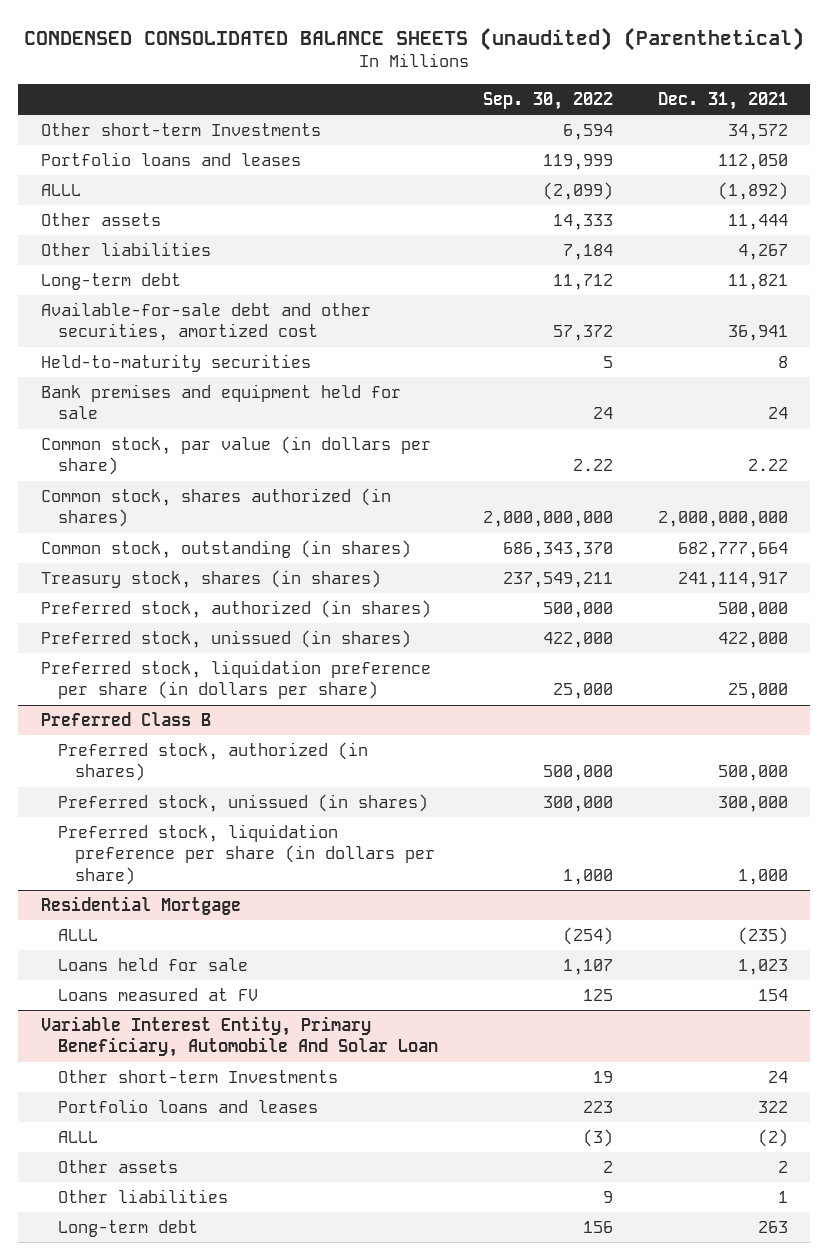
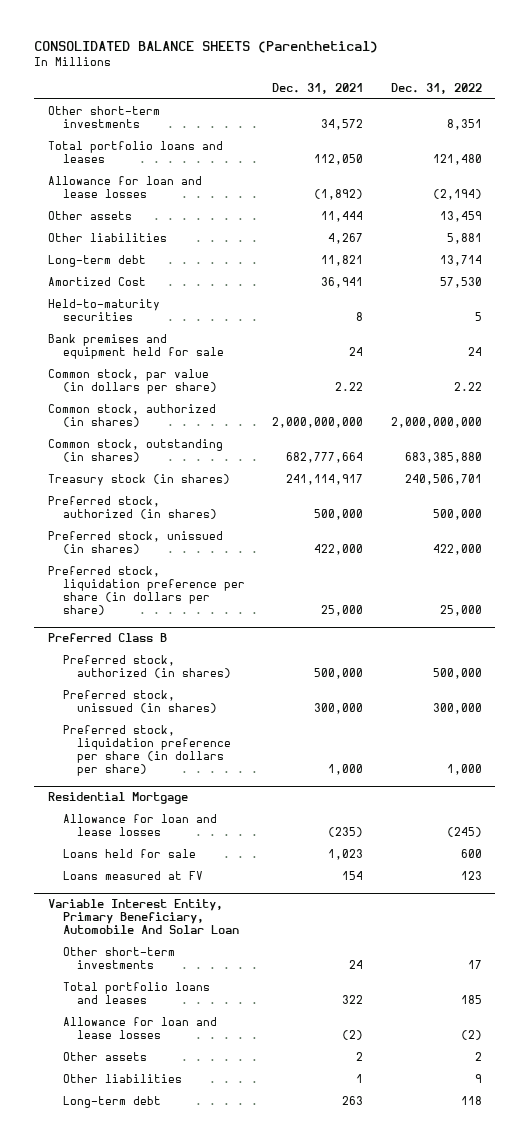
[24,26,805,51] CONDENSED CONSOLIDATED BALANCE SHEETS (unaudited) (Parenthetical) -> [34,41,379,54] CONSOLIDATED BALANCE SHEETS (Parenthetical)
[482,92,613,111] Sep. 30, 2022 -> none
none -> [390,83,482,95] Dec. 31, 2022
[40,122,321,136] Other short-term Investments -> [47,106,160,128] Other short-term investments
[40,151,301,166] Portfolio loans and leases -> [47,141,223,163] Total portfolio loans and leases
[40,183,81,196] ALLL -> [47,176,202,198] Allowance for loan and lease losses
[40,301,371,342] Available-for-sale debt and other securities, amortized cost -> [47,277,146,287] Amortized Cost
[40,487,391,528] Common stock, shares authorized (in shares) -> [47,404,216,427] Common stock, authorized (in shares)
[40,569,381,588] Treasury stock, shares (in shares) -> [47,474,230,487] Treasury stock (in shares)
[57,928,98,941] ALLL -> [62,814,217,836] Allowance for loan and lease losses
[57,1069,338,1083] Other short-term Investments -> [62,947,175,969] Other short-term investments
[57,1098,318,1113] Portfolio loans and leases -> [62,982,210,1004] Total portfolio loans and leases
[57,1130,98,1143] ALLL -> [62,1017,217,1039] Allowance for loan and lease losses

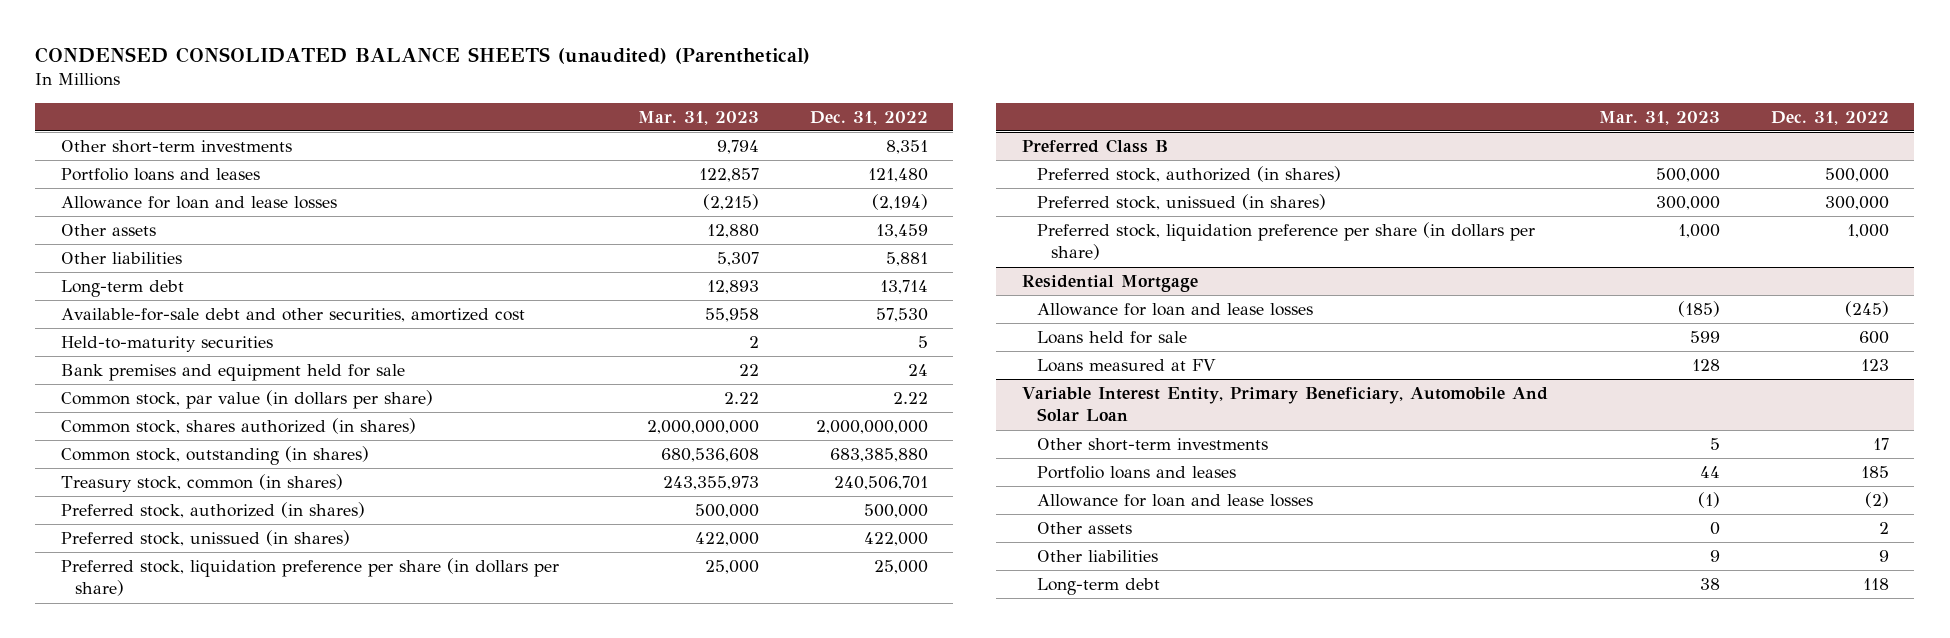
[34,41,379,54] CONSOLIDATED BALANCE SHEETS (Parenthetical) -> [35,47,811,65] CONDENSED CONSOLIDATED BALANCE SHEETS (unaudited) (Parenthetical)
[272,83,364,95] Dec. 31, 2021 -> none
none -> [637,110,759,125] Mar. 31, 2023
[47,141,223,163] Total portfolio loans and leases -> [60,168,260,182] Portfolio loans and leases
[47,277,146,287] Amortized Cost -> [60,308,525,323] Available-for-sale debt and other securities, amortized cost
[47,404,216,427] Common stock, authorized (in shares) -> [60,418,416,435] Common stock, shares authorized (in shares)
[47,474,230,487] Treasury stock (in shares) -> [60,474,343,493] Treasury stock, common (in shares)
[62,982,210,1004] Total portfolio loans and leases -> [1036,466,1236,480] Portfolio loans and leases

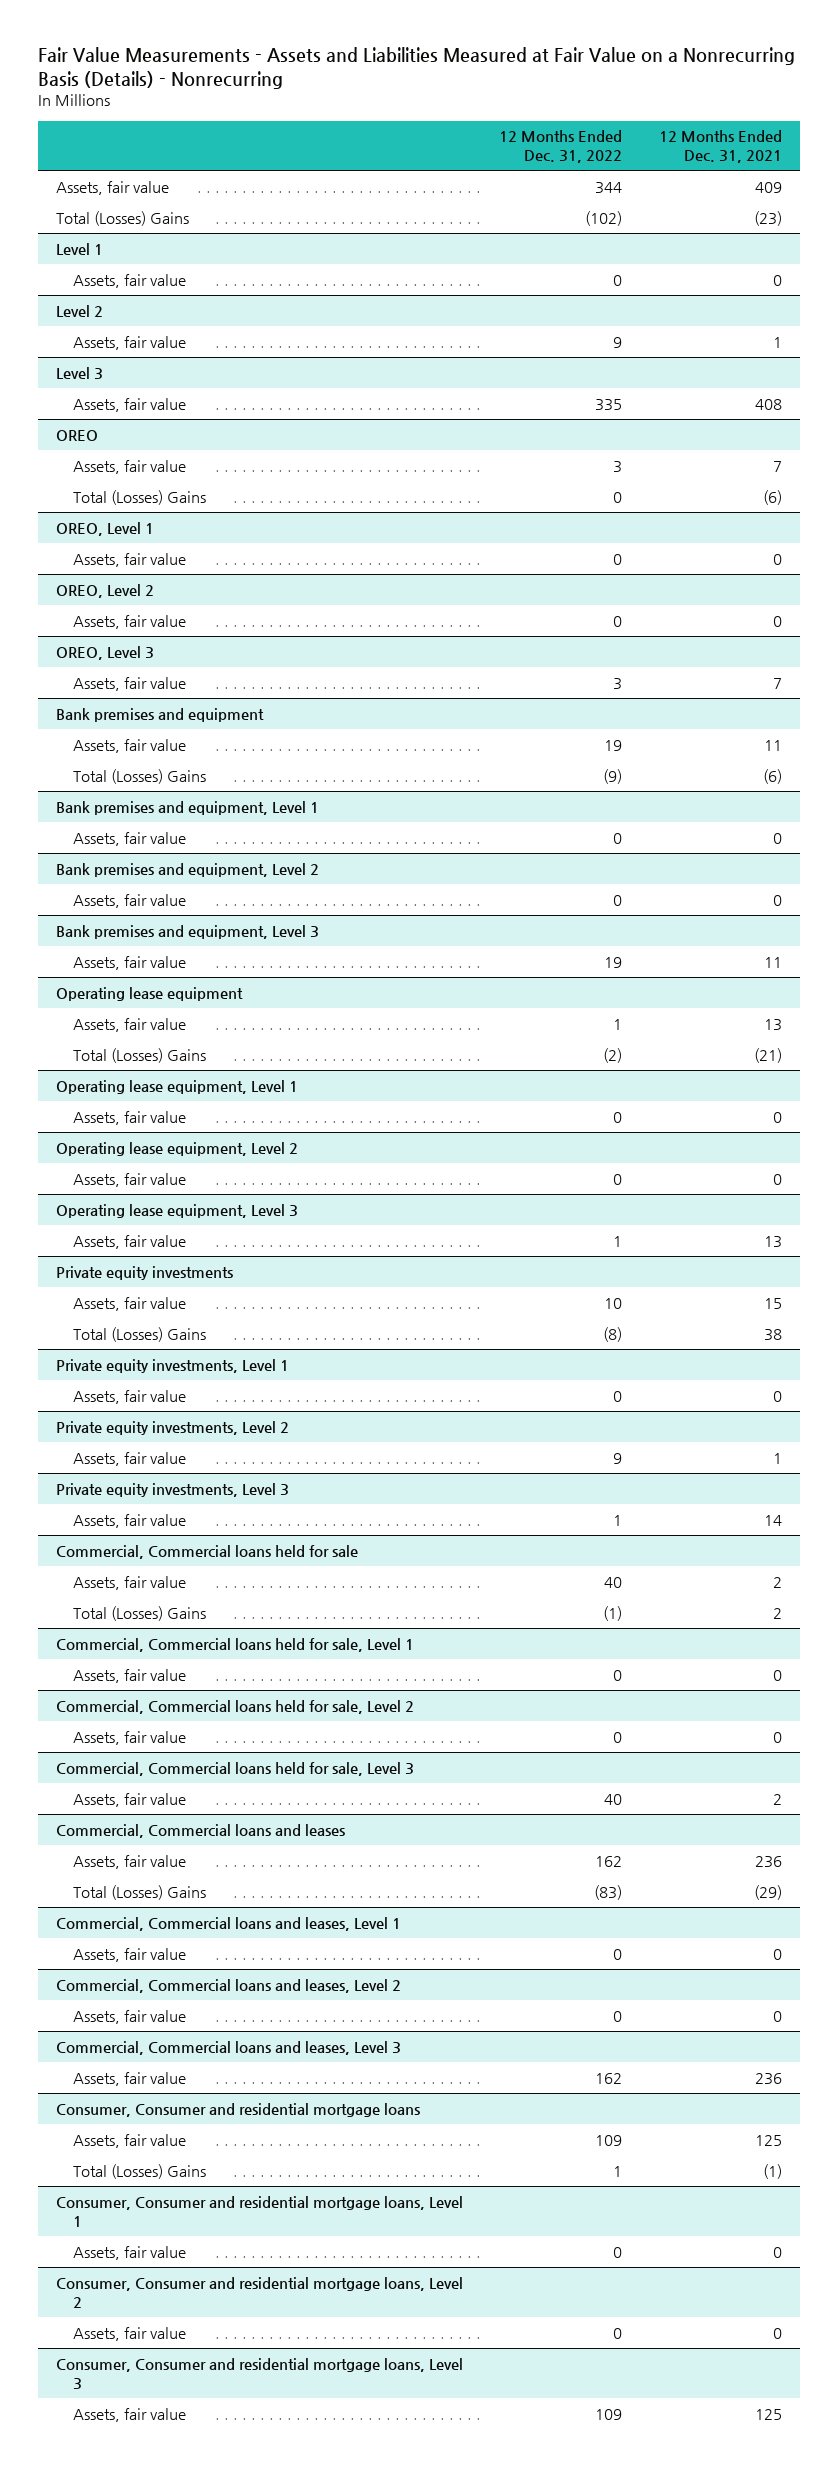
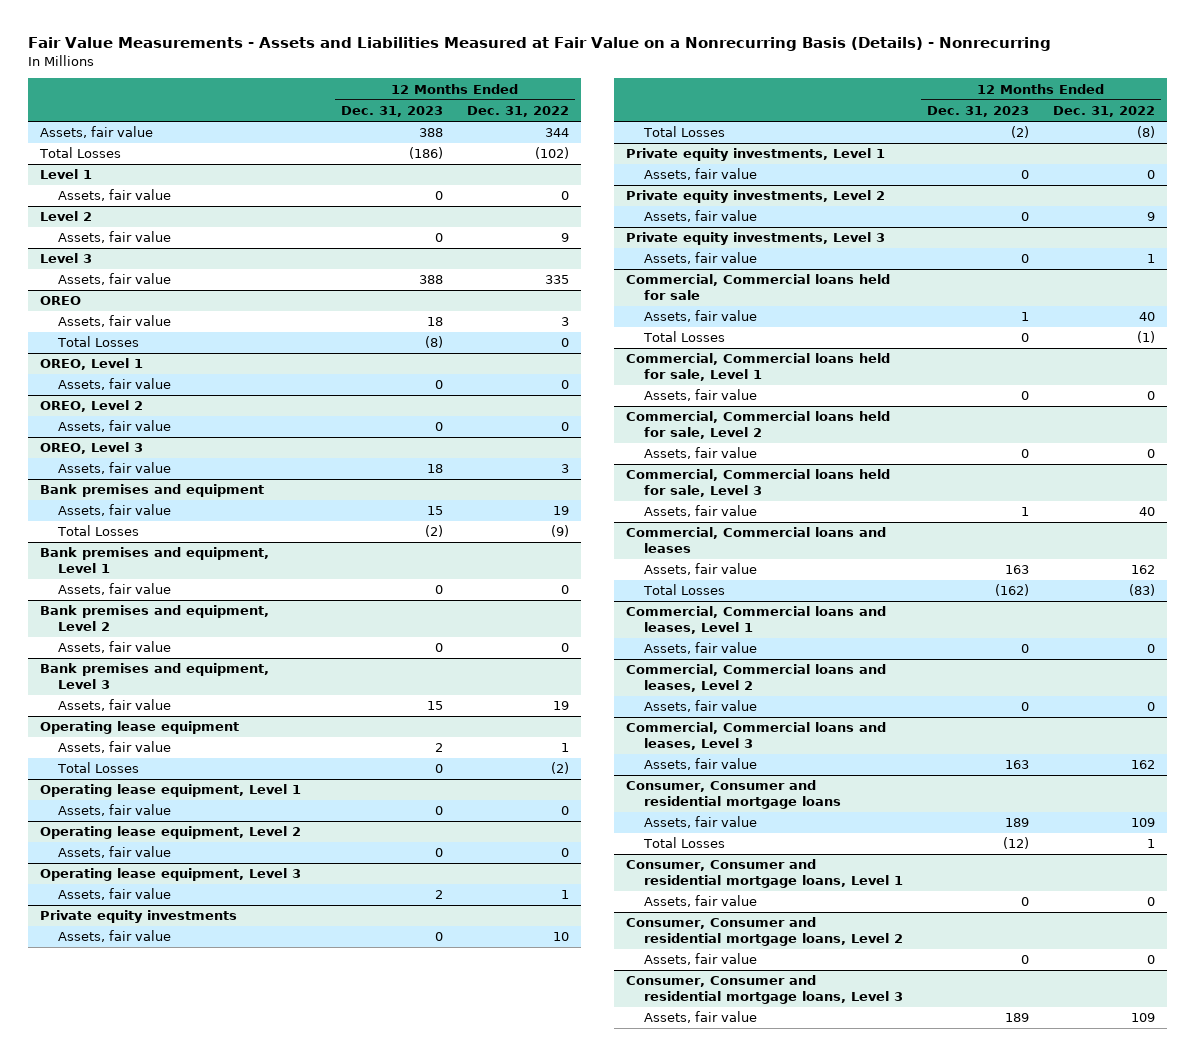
[658,130,782,164] 12 Months Ended Dec. 31, 2021 -> none
none -> [341,106,444,118] Dec. 31, 2023
[55,210,189,226] Total (Losses) Gains -> [39,147,122,159] Total Losses
[72,489,206,505] Total (Losses) Gains -> [57,336,140,348] Total Losses
[72,768,206,784] Total (Losses) Gains -> [57,525,140,537] Total Losses
[72,1047,206,1063] Total (Losses) Gains -> [57,762,140,774] Total Losses
[72,1326,206,1342] Total (Losses) Gains -> [642,126,725,138] Total Losses
[72,1605,206,1621] Total (Losses) Gains -> [642,331,725,343] Total Losses
[72,1884,206,1900] Total (Losses) Gains -> [642,584,725,596] Total Losses
[72,2163,206,2179] Total (Losses) Gains -> [642,837,725,849] Total Losses

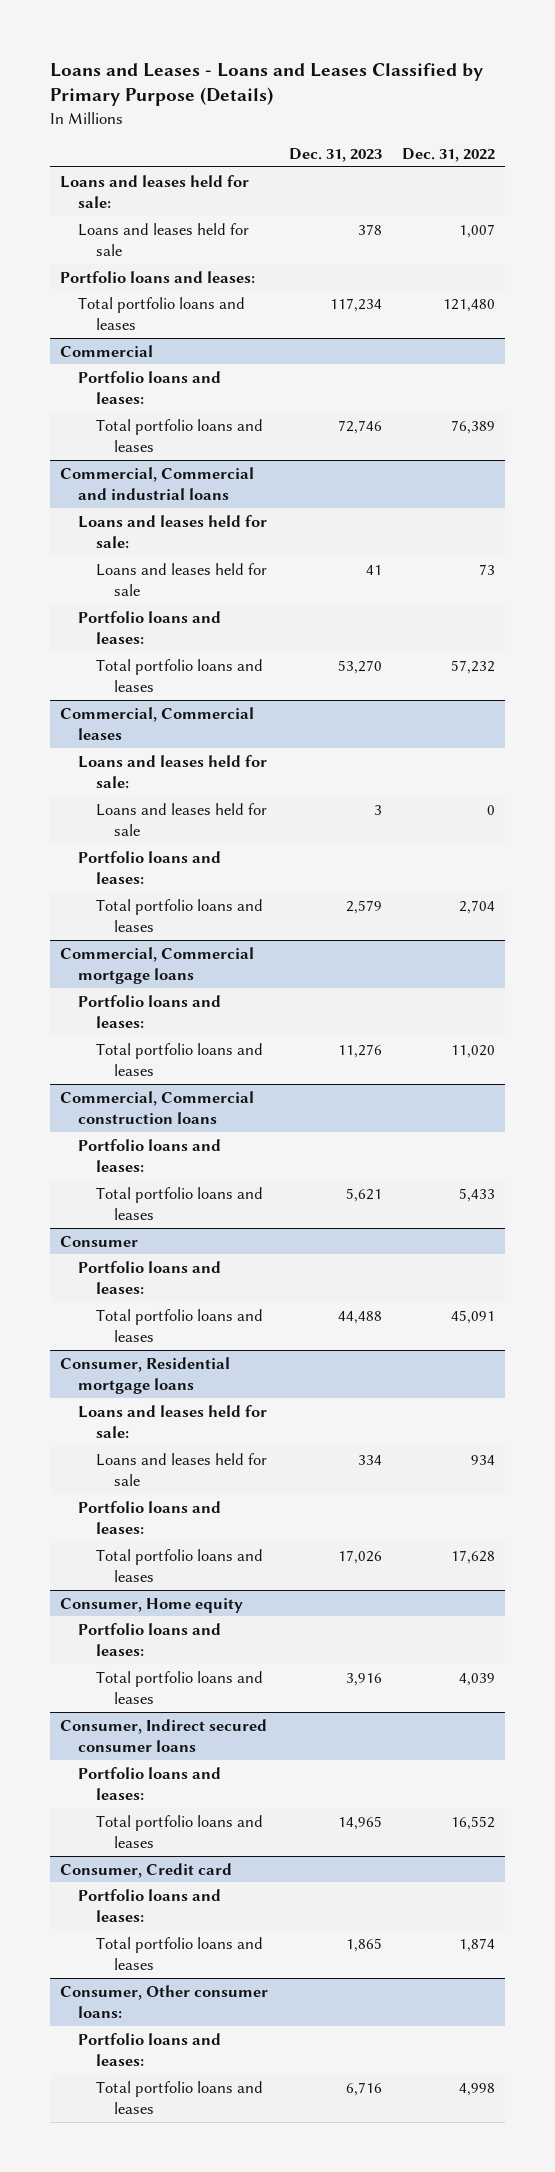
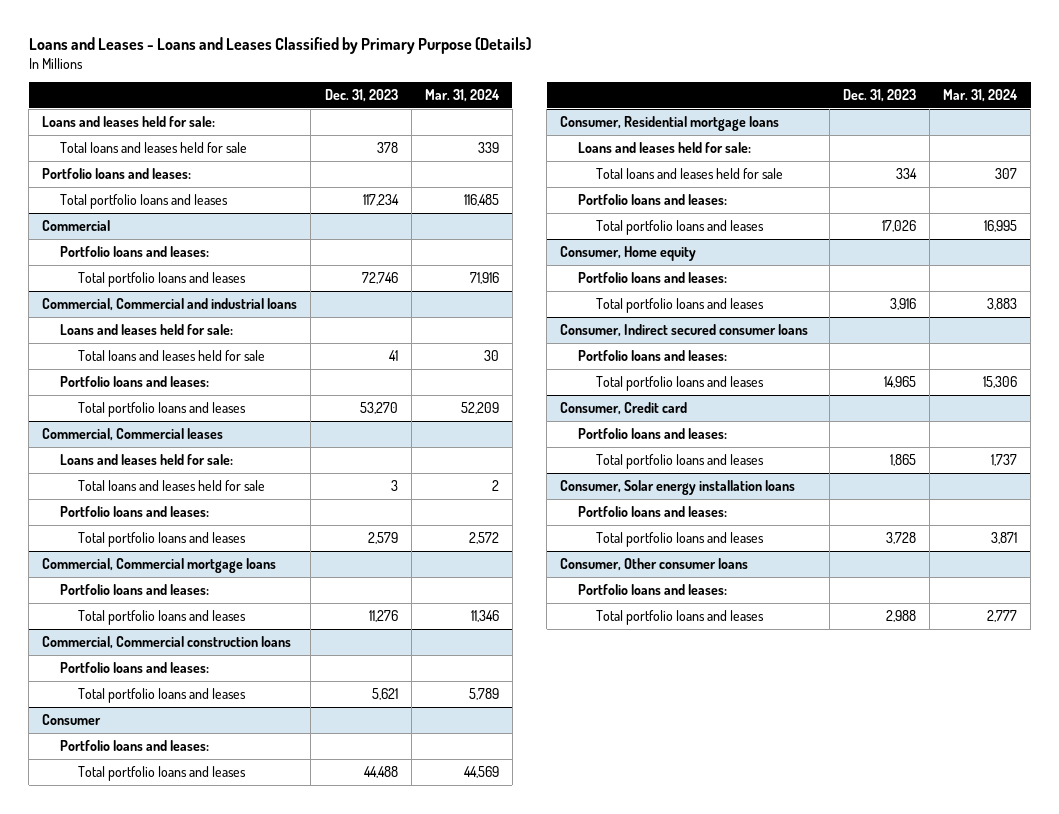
[401,147,495,162] Dec. 31, 2022 -> none
none -> [424,89,500,103] Mar. 31, 2024
[78,222,250,256] Loans and leases held for sale -> [60,141,248,153] Total loans and leases held for sale
[95,562,267,596] Loans and leases held for sale -> [77,349,265,361] Total loans and leases held for sale
[95,802,267,836] Loans and leases held for sale -> [77,479,265,491] Total loans and leases held for sale
[95,1452,267,1486] Loans and leases held for sale -> [596,167,784,179] Total loans and leases held for sale
[60,1984,269,2018] Consumer, Other consumer loans: -> none
none -> [560,479,796,495] Consumer, Solar energy installation loans
[345,2081,382,2096] 6,716 -> [885,531,916,544] 3,728
none -> [560,557,749,571] Consumer, Other consumer loans
none -> [578,583,728,595] Portfolio loans and leases:
none -> [596,609,765,625] Total portfolio loans and leases

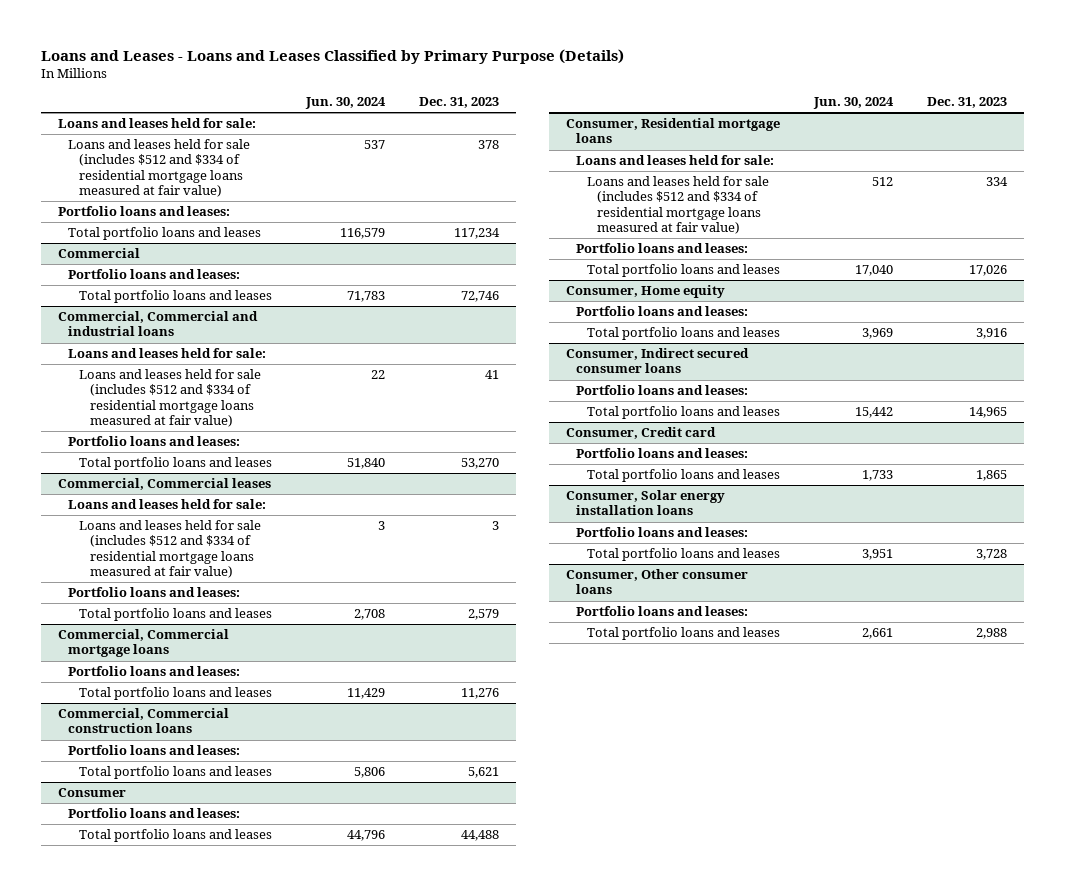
[424,89,500,103] Mar. 31, 2024 -> none
none -> [305,97,387,110] Jun. 30, 2024
[60,141,248,153] Total loans and leases held for sale -> [68,139,251,197] Loans and leases held for sale (includes $512 and $334 of residential mortgage loans measured at fair value)
[77,349,265,361] Total loans and leases held for sale -> [78,369,261,427] Loans and leases held for sale (includes $512 and $334 of residential mortgage loans measured at fair value)
[77,479,265,491] Total loans and leases held for sale -> [78,520,261,578] Loans and leases held for sale (includes $512 and $334 of residential mortgage loans measured at fair value)
[596,167,784,179] Total loans and leases held for sale -> [586,176,769,234] Loans and leases held for sale (includes $512 and $334 of residential mortgage loans measured at fair value)

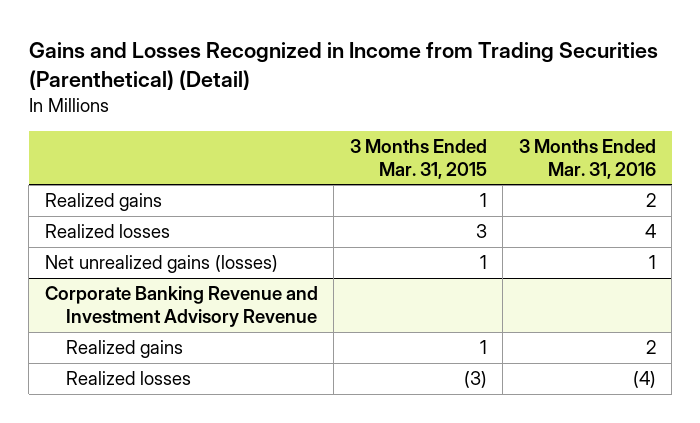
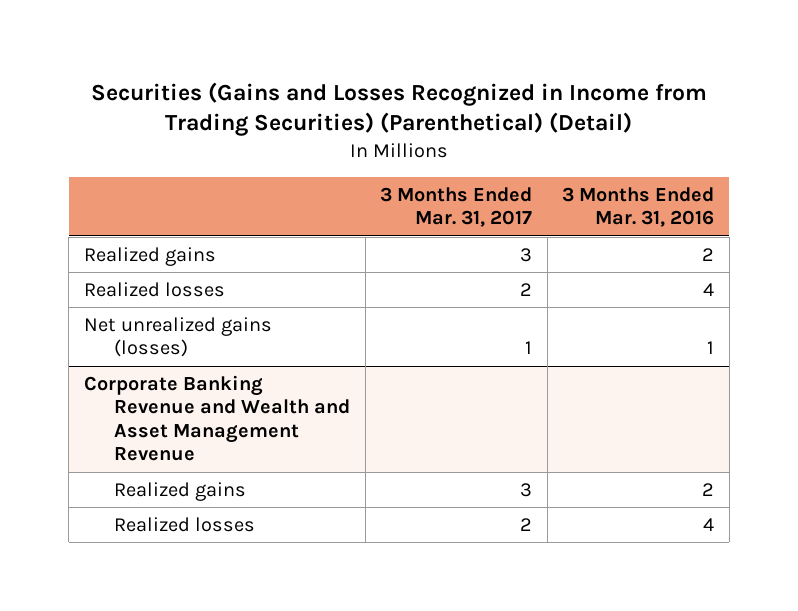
[28,41,658,90] Gains and Losses Recognized in Income from Trading Securities (Parenthetical) (Detail) -> [91,81,708,137] Securities (Gains and Losses Recognized in Income from Trading Securities) (Parenthetical) (Detail)
[349,139,487,179] 3 Months Ended Mar. 31, 2015 -> none
none -> [380,186,533,228] 3 Months Ended Mar. 31, 2017
[44,286,318,327] Corporate Banking Revenue and Investment Advisory Revenue -> none
none -> [83,374,351,462] Corporate Banking Revenue and Wealth and Asset Management Revenue
[632,371,656,389] (4) -> [703,517,715,531] 4

